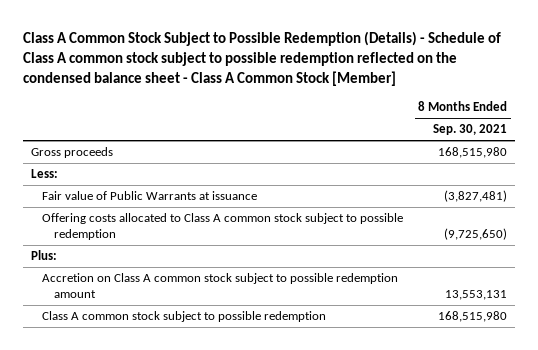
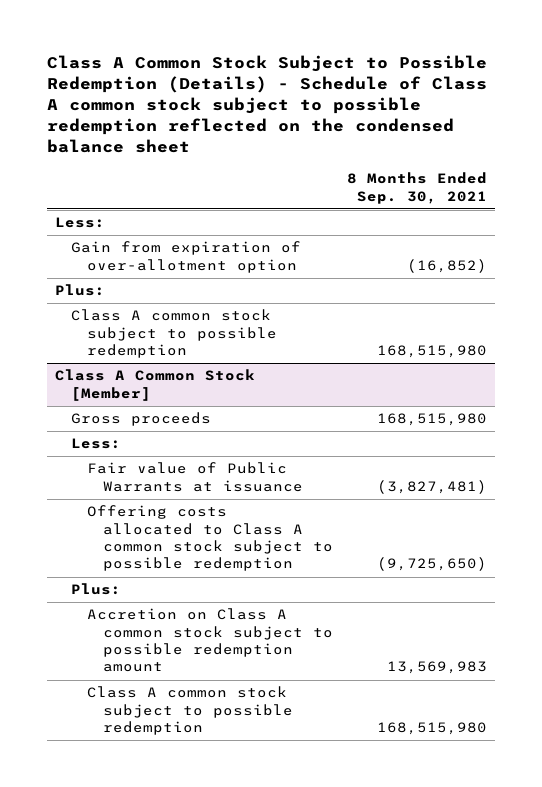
[23,31,502,87] Class A Common Stock Subject to Possible Redemption (Details) - Schedule of Class A common stock subject to possible redemption reflected on the condensed balance sheet - Class A Common Stock [Member] -> [47,55,488,154] Class A Common Stock Subject to Possible Redemption (Details) - Schedule of Class A common stock subject to possible redemption reflected on the condensed balance sheet
none -> [54,217,105,229] Less:
none -> [70,241,301,273] Gain from expiration of over-allotment option
none -> [54,284,105,297] Plus:
none -> [70,309,277,359] Class A common stock subject to possible redemption
none -> [54,369,255,401] Class A Common Stock [Member]
[445,290,508,301] 13,553,131 -> [387,661,488,675] 13,569,983

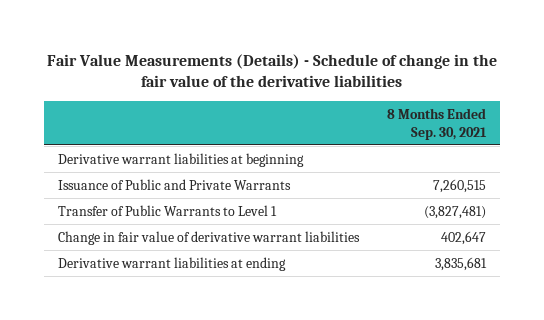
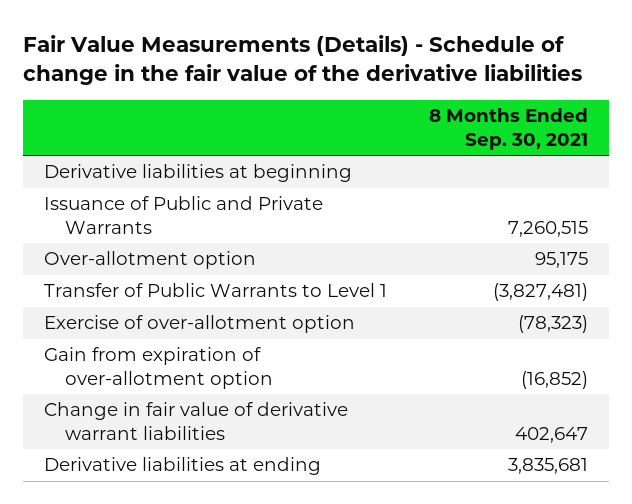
[58,152,305,167] Derivative warrant liabilities at beginning -> [44,164,353,183] Derivative liabilities at beginning
none -> [44,251,257,270] Over-allotment option
none -> [44,315,356,334] Exercise of over-allotment option
none -> [44,347,273,389] Gain from expiration of over-allotment option
[58,256,287,271] Derivative warrant liabilities at ending -> [44,457,322,476] Derivative liabilities at ending

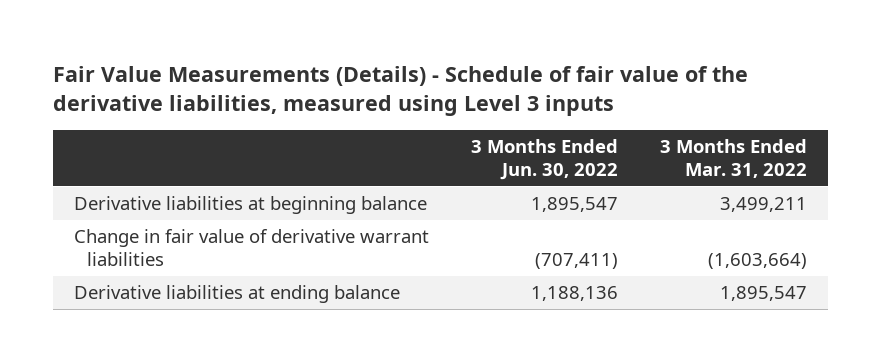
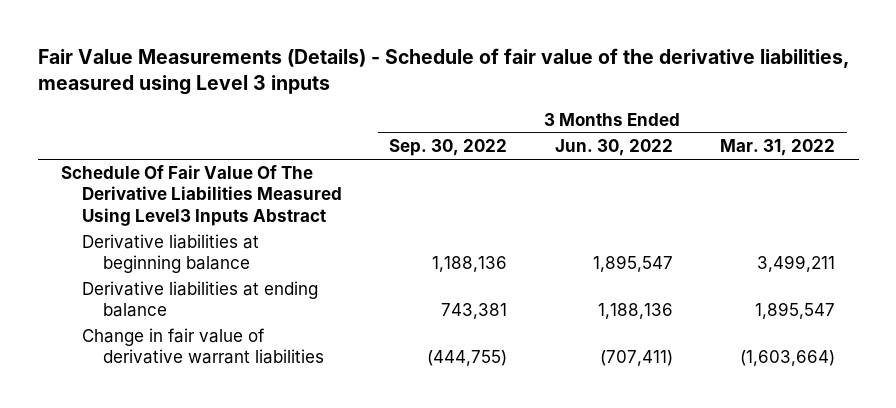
none -> [389,139,508,157] Sep. 30, 2022
none -> [61,165,343,226] Schedule Of Fair Value Of The Derivative Liabilities Measured Using Level3 Inputs Abstract
[74,229,430,266] Change in fair value of derivative warrant liabilities -> [82,328,325,365] Change in fair value of derivative warrant liabilities

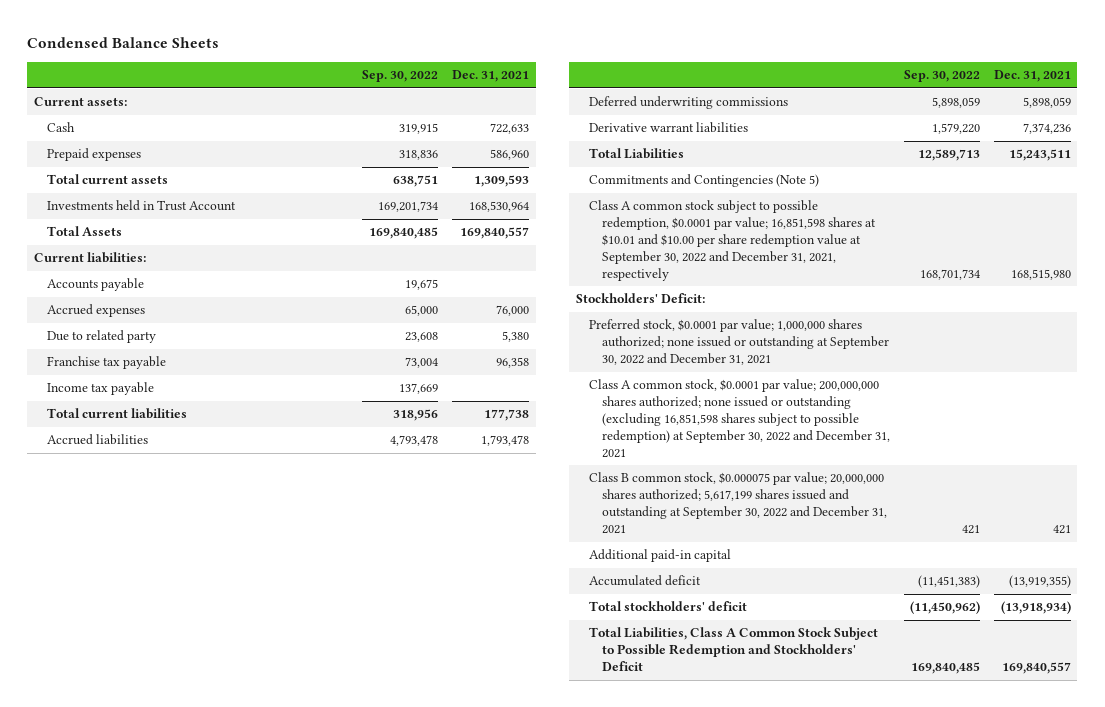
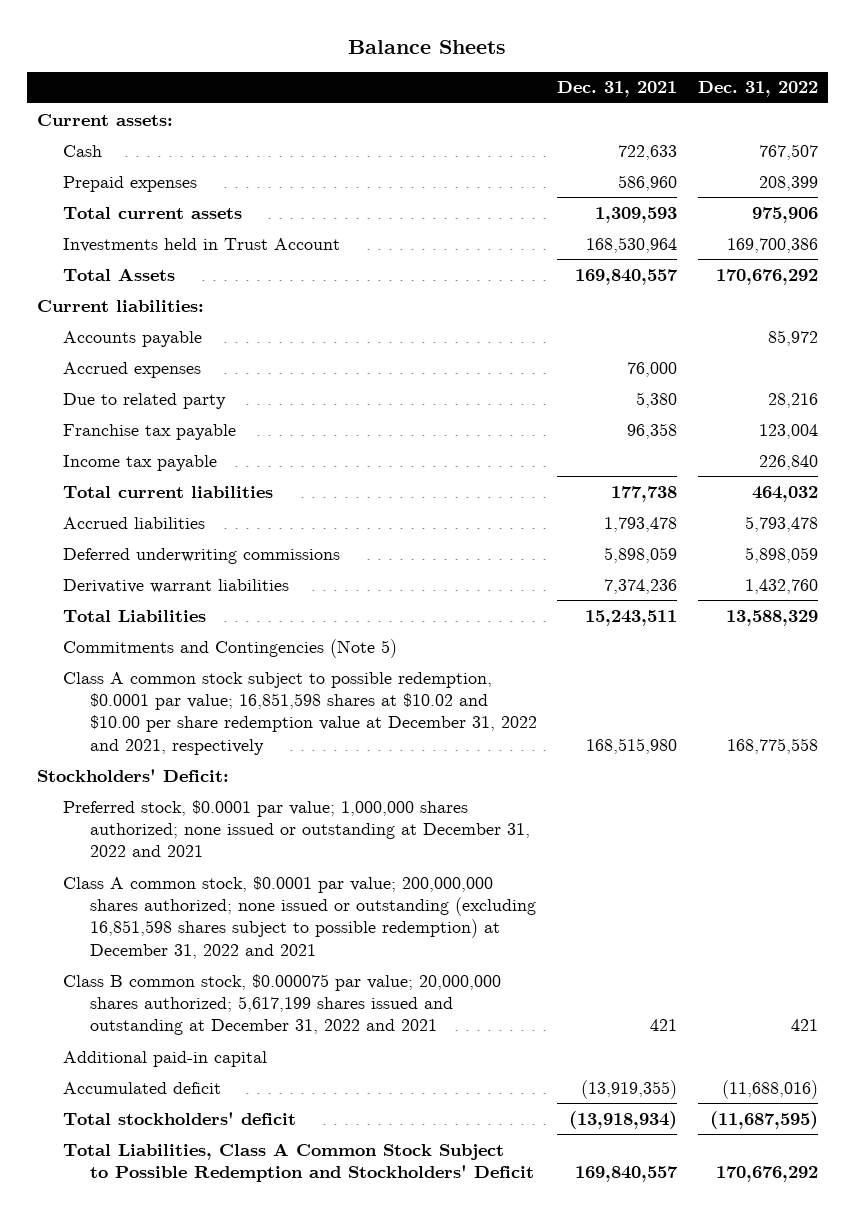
[27,37,220,49] Condensed Balance Sheets -> [348,39,507,54] Balance Sheets
[361,70,438,83] Sep. 30, 2022 -> none
none -> [697,81,818,98] Dec. 31, 2022
[588,200,876,281] Class A common stock subject to possible redemption, $0.0001 par value; 16,851,598 shares at $10.01 and $10.00 per share redemption value at September 30, 2022 and December 31, 2021, respectively -> [63,671,537,755] Class A common stock subject to possible redemption, $0.0001 par value; 16,851,598 shares at $10.02 and $10.00 per share redemption value at December 31, 2022 and 2021, respectively
[588,319,889,366] Preferred stock, $0.0001 par value; 1,000,000 shares authorized; none issued or outstanding at September 30, 2022 and December 31, 2021 -> [63,799,530,858] Preferred stock, $0.0001 par value; 1,000,000 shares authorized; none issued or outstanding at December 31, 2022 and 2021
[588,379,890,458] Class A common stock, $0.0001 par value; 200,000,000 shares authorized; none issued or outstanding (excluding 16,851,598 shares subject to possible redemption) at September 30, 2022 and December 31, 2021 -> [63,875,536,959] Class A common stock, $0.0001 par value; 200,000,000 shares authorized; none issued or outstanding (excluding 16,851,598 shares subject to possible redemption) at December 31, 2022 and 2021
[588,472,887,534] Class B common stock, $0.000075 par value; 20,000,000 shares authorized; 5,617,199 shares issued and outstanding at September 30, 2022 and December 31, 2021 -> [63,973,502,1036] Class B common stock, $0.000075 par value; 20,000,000 shares authorized; 5,617,199 shares issued and outstanding at December 31, 2022 and 2021

